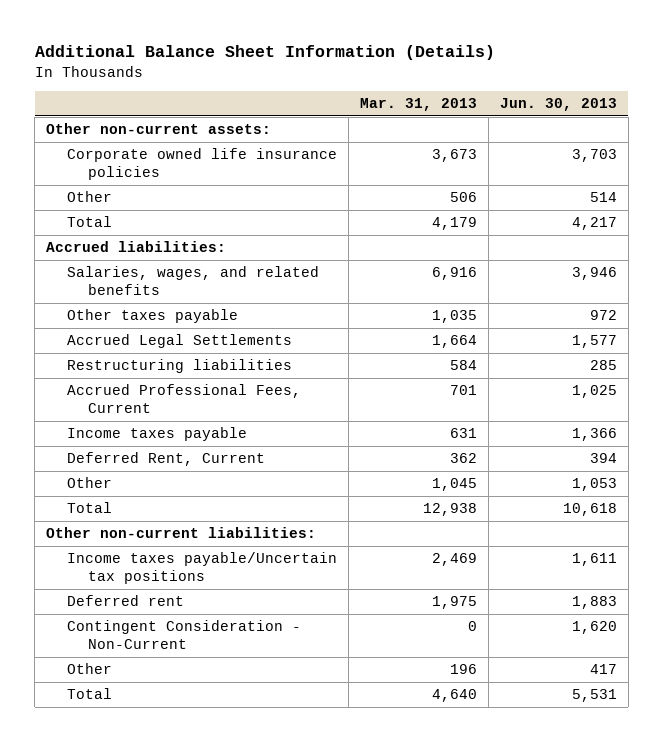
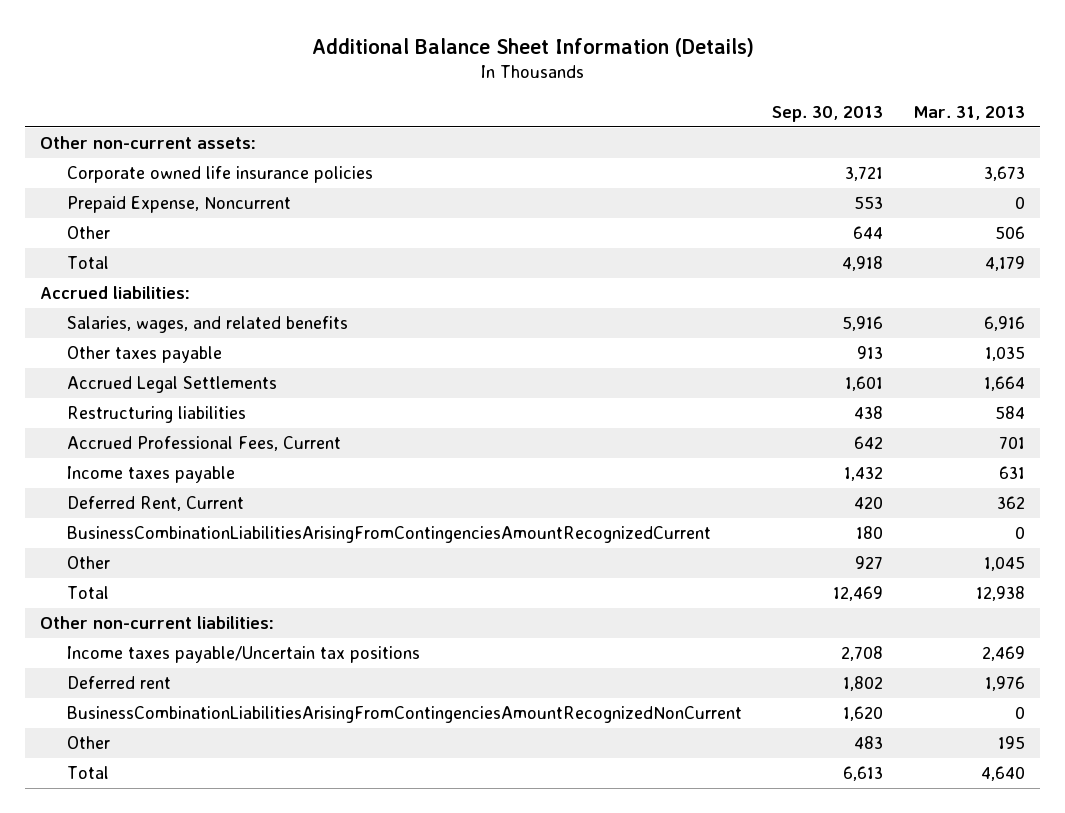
[499,98,617,112] Jun. 30, 2013 -> none
none -> [772,105,884,122] Sep. 30, 2013
none -> [67,196,292,214] Prepaid Expense, Noncurrent
none -> [67,526,712,544] BusinessCombinationLiabilitiesArisingFromContingenciesAmountRecognizedCurrent
[67,620,302,650] Contingent Consideration - Non-Current -> none
[431,596,477,610] 1,975 -> [984,676,1025,692] 1,976
none -> [67,706,743,724] BusinessCombinationLiabilitiesArisingFromContingenciesAmountRecognizedNonCurrent
[449,664,477,675] 196 -> [997,736,1025,750] 195

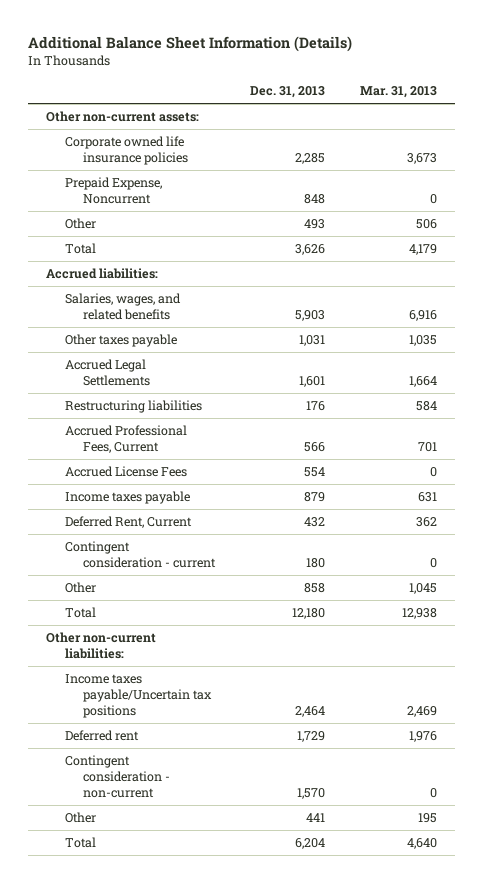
[772,105,884,122] Sep. 30, 2013 -> none
none -> [250,86,326,99] Dec. 31, 2013
none -> [64,466,187,478] Accrued License Fees
[67,526,712,544] BusinessCombinationLiabilitiesArisingFromContingenciesAmountRecognizedCurrent -> [64,541,217,569] Contingent consideration - current
[67,706,743,724] BusinessCombinationLiabilitiesArisingFromContingenciesAmountRecognizedNonCurrent -> [64,755,171,798] Contingent consideration - non-current

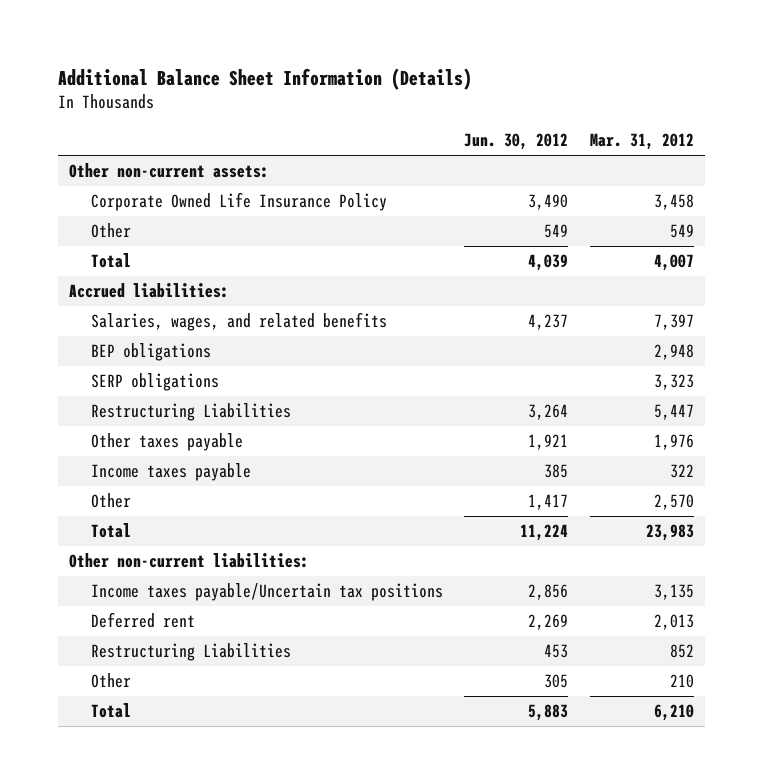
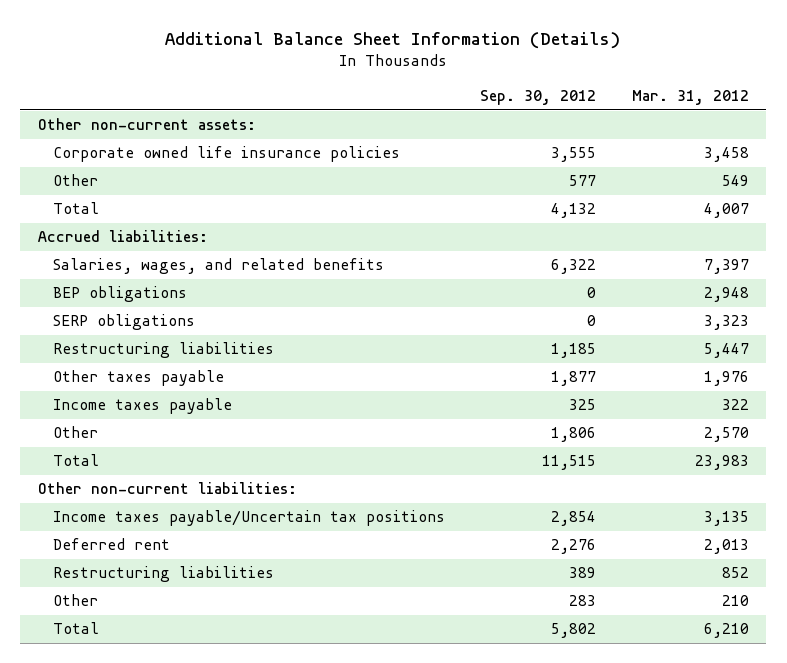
[464,133,569,151] Jun. 30, 2012 -> none
none -> [480,90,597,106] Sep. 30, 2012
[90,192,387,212] Corporate Owned Life Insurance Policy -> [53,146,401,163] Corporate owned life insurance policies
[90,403,291,422] Restructuring Liabilities -> [53,342,275,359] Restructuring liabilities
[90,643,291,662] Restructuring Liabilities -> [53,566,275,583] Restructuring liabilities

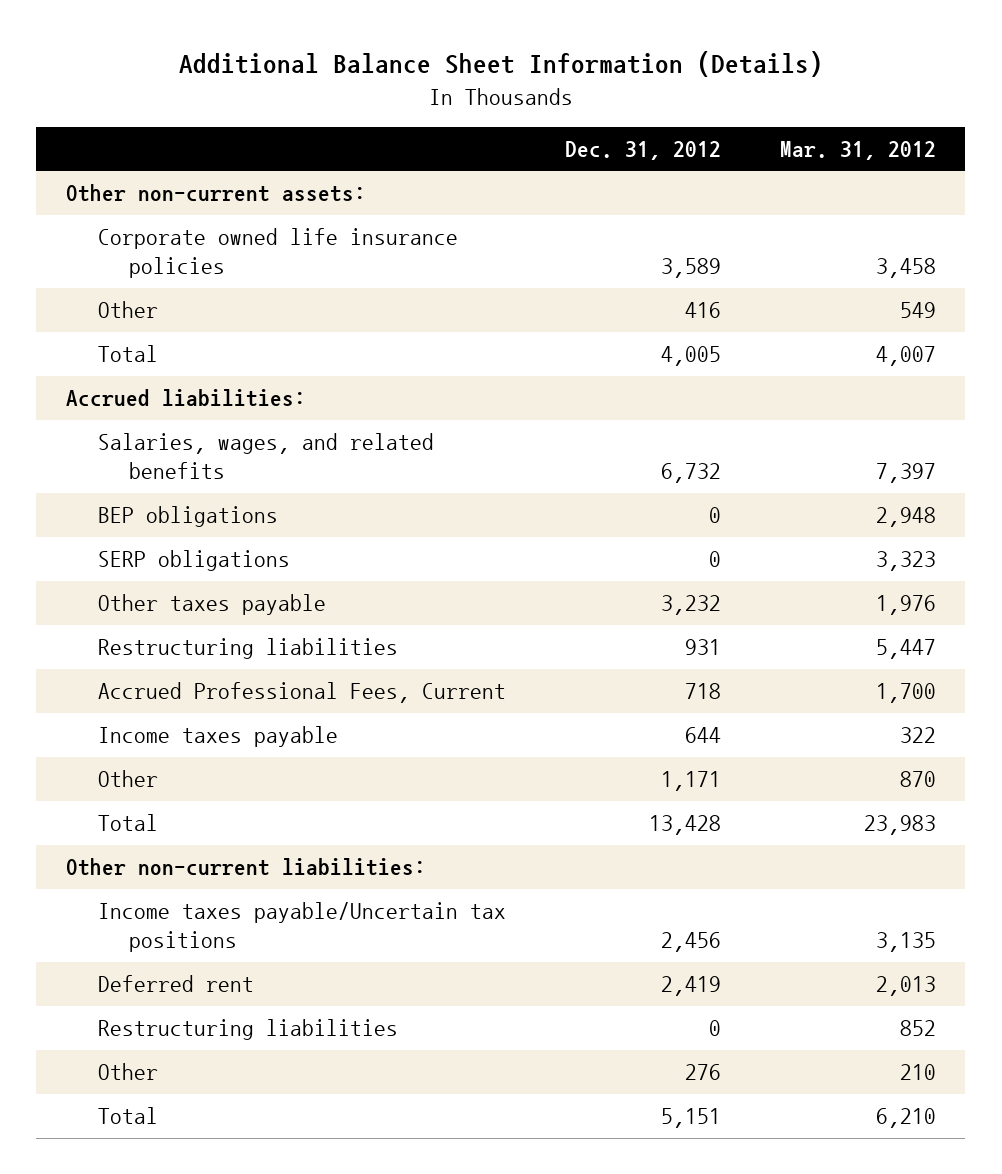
[480,90,597,106] Sep. 30, 2012 -> none
none -> [564,141,721,161] Dec. 31, 2012
[53,342,275,359] Restructuring liabilities -> [97,638,398,660] Restructuring liabilities
none -> [97,682,506,704] Accrued Professional Fees, Current
[703,427,749,443] 2,570 -> [899,771,936,788] 870

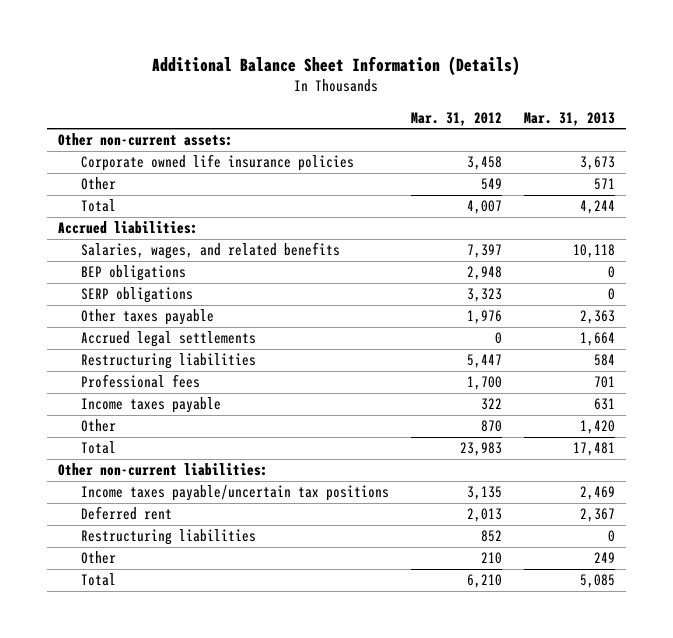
[564,141,721,161] Dec. 31, 2012 -> none
none -> [523,111,615,126] Mar. 31, 2013
none -> [80,331,256,348] Accrued legal settlements
[97,682,506,704] Accrued Professional Fees, Current -> [80,374,200,389] Professional fees
[97,902,506,953] Income taxes payable/Uncertain tax positions -> [80,485,389,502] Income taxes payable/uncertain tax positions

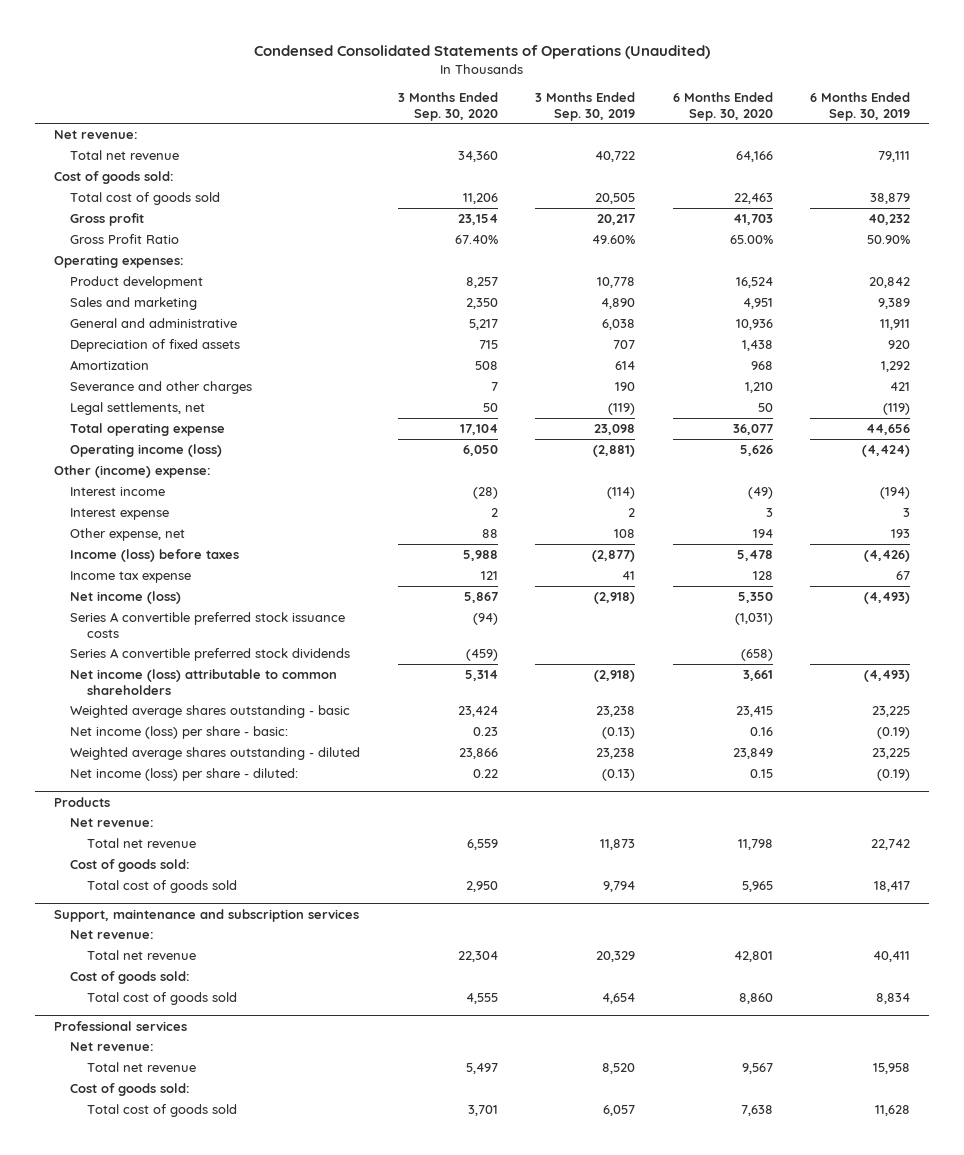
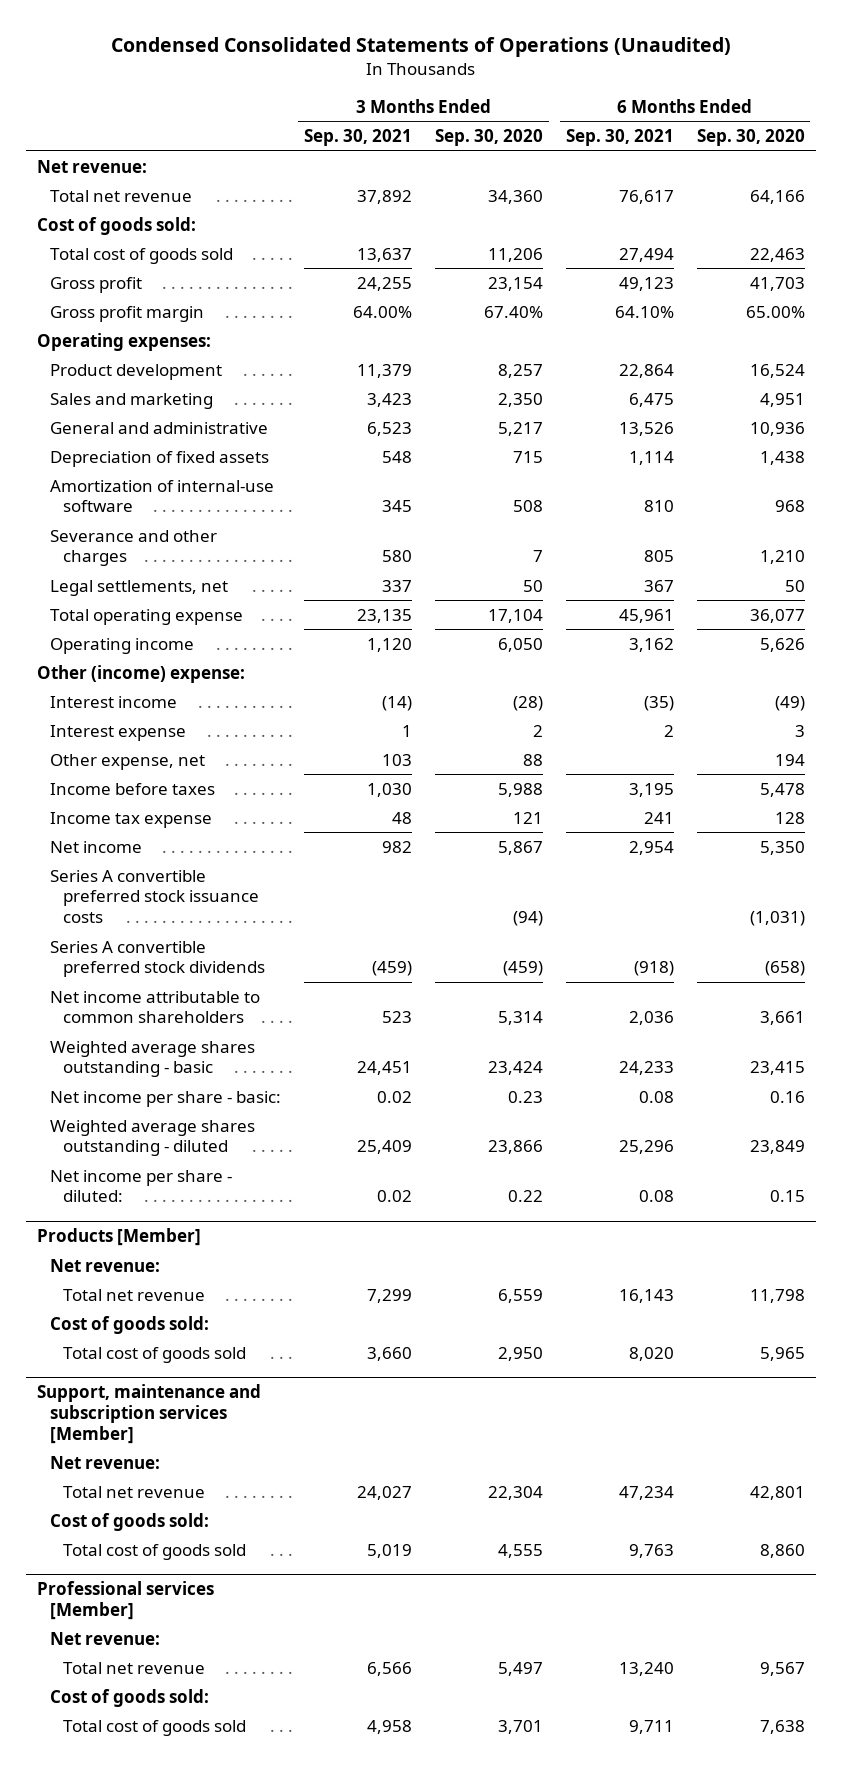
[535,91,636,121] 3 Months Ended Sep. 30, 2019 -> none
[810,91,911,121] 6 Months Ended Sep. 30, 2019 -> none
none -> [304,129,413,147] Sep. 30, 2021
none -> [565,129,674,147] Sep. 30, 2021
[70,233,180,244] Gross Profit Ratio -> [50,305,205,322] Gross profit margin
[70,359,150,370] Amortization -> [50,479,275,513] Amortization of internal-use software
[70,443,223,457] Operating income (loss) -> [50,637,195,654] Operating income
[70,548,240,562] Income (loss) before taxes -> [50,782,216,795] Income before taxes
[70,590,182,604] Net income (loss) -> [50,840,143,853] Net income
[70,668,338,695] Net income (loss) attributable to common shareholders -> [50,990,261,1024] Net income attributable to common shareholders
[70,725,289,739] Net income (loss) per share - basic: -> [50,1090,282,1107] Net income per share - basic:
[70,767,299,781] Net income (loss) per share - diluted: -> [50,1169,233,1203] Net income per share - diluted:
[54,796,111,807] Products -> [37,1228,202,1247] Products [Member]
[54,908,360,922] Support, maintenance and subscription services -> [37,1384,262,1444] Support, maintenance and subscription services [Member]
[54,1020,188,1031] Professional services -> [37,1581,215,1620] Professional services [Member]

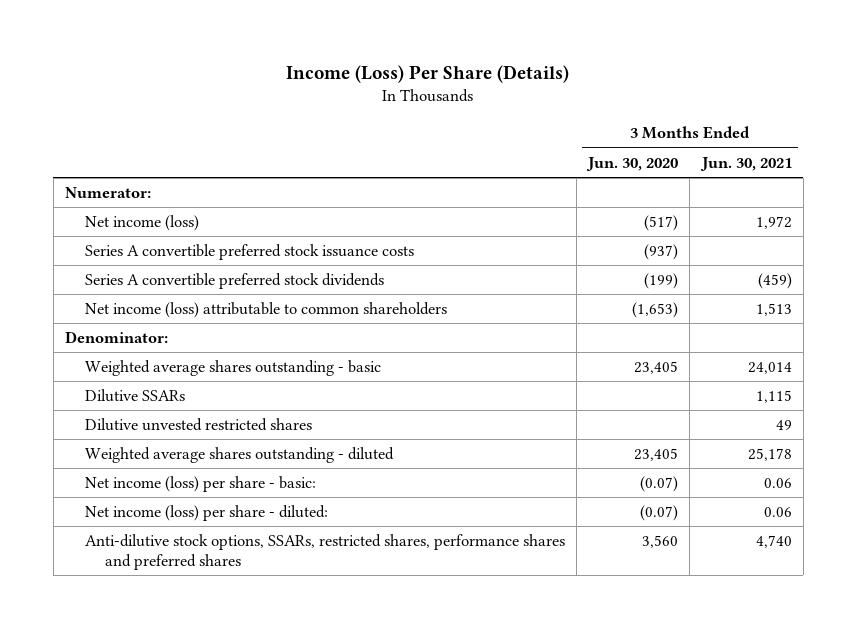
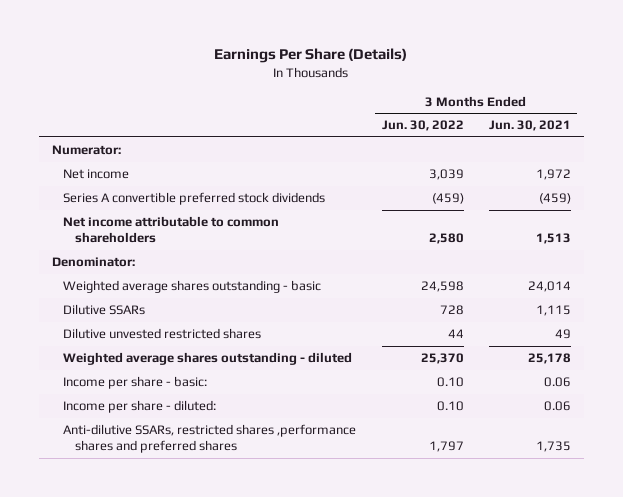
[286,64,570,83] Income (Loss) Per Share (Details) -> [214,48,408,64] Earnings Per Share (Details)
[586,156,679,171] Jun. 30, 2020 -> none
none -> [381,120,464,132] Jun. 30, 2022
[84,244,414,261] Series A convertible preferred stock issuance costs -> none
[84,215,199,232] Net income (loss) -> [63,169,130,180] Net income
[84,302,447,319] Net income (loss) attributable to common shareholders -> [63,216,280,243] Net income attributable to common shareholders
[84,476,316,493] Net income (loss) per share - basic: -> [63,376,208,390] Income per share - basic:
[84,505,328,522] Net income (loss) per share - diluted: -> [63,400,217,414] Income per share - diluted:
[84,534,565,570] Anti-dilutive stock options, SSARs, restricted shares, performance shares and preferred shares -> [63,424,357,453] Anti-dilutive SSARs, restricted shares ,performance shares and preferred shares
[755,535,792,549] 4,740 -> [535,440,571,452] 1,735

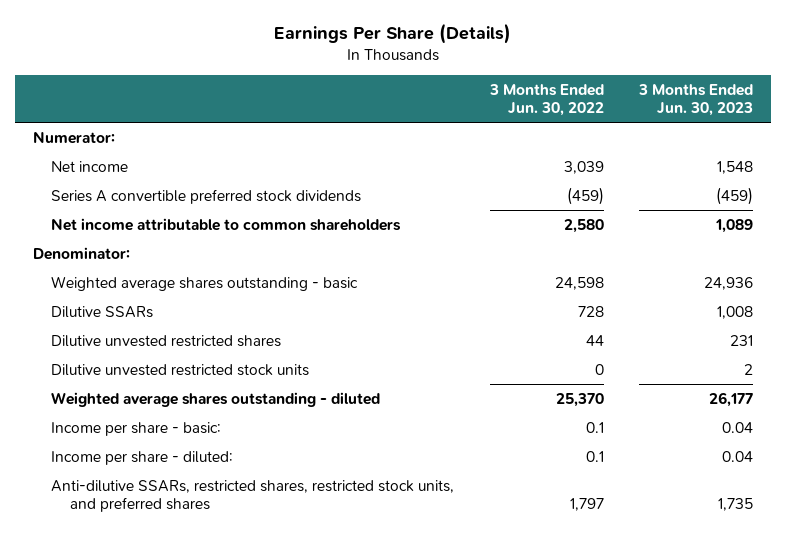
[488,120,571,132] Jun. 30, 2021 -> none
none -> [637,83,753,117] 3 Months Ended Jun. 30, 2023
none -> [51,363,310,376] Dilutive unvested restricted stock units
[436,377,464,388] 0.10 -> [585,421,604,433] 0.1
[436,401,464,412] 0.10 -> [585,450,604,462] 0.1
[63,424,357,453] Anti-dilutive SSARs, restricted shares ,performance shares and preferred shares -> [51,479,455,512] Anti-dilutive SSARs, restricted shares, restricted stock units, and preferred shares

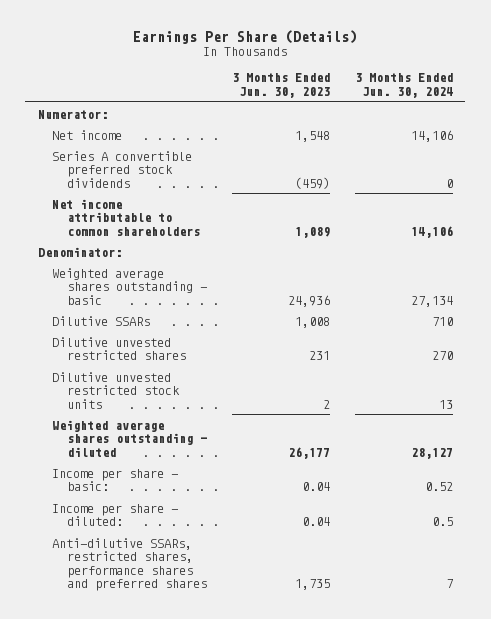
[488,83,604,117] 3 Months Ended Jun. 30, 2022 -> none
none -> [354,73,453,98] 3 Months Ended Jun. 30, 2024
[51,479,455,512] Anti-dilutive SSARs, restricted shares, restricted stock units, and preferred shares -> [52,537,207,592] Anti-dilutive SSARs, restricted shares, performance shares and preferred shares

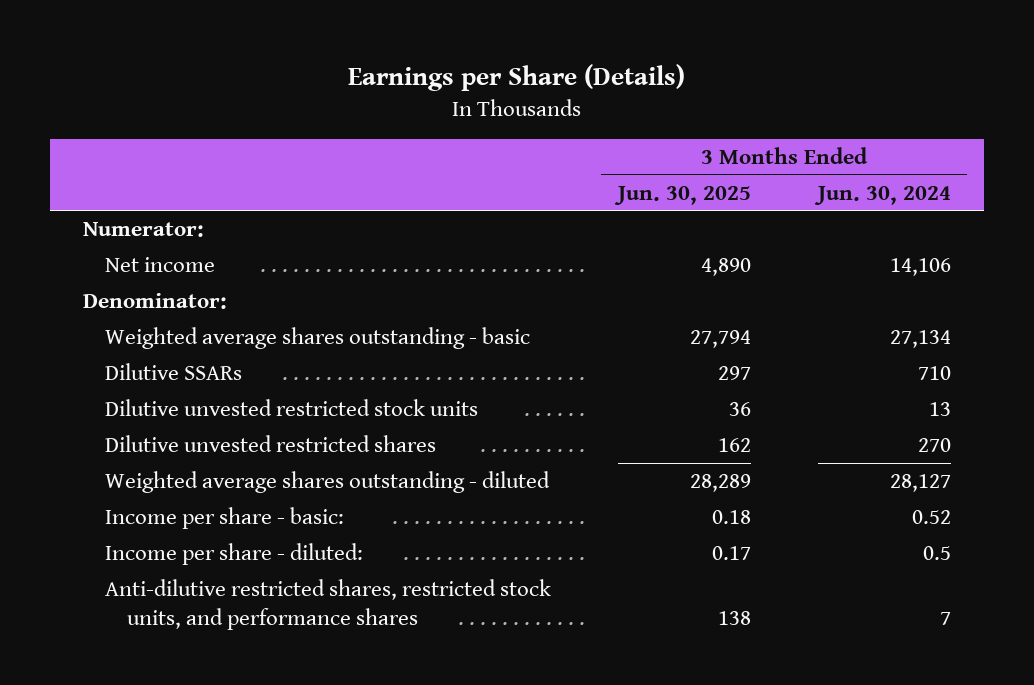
[133,29,358,44] Earnings Per Share (Details) -> [347,64,685,92] Earnings per Share (Details)
[231,73,330,98] 3 Months Ended Jun. 30, 2023 -> none
none -> [613,185,751,205] Jun. 30, 2025
[52,150,193,188] Series A convertible preferred stock dividends -> none
[52,198,200,236] Net income attributable to common shareholders -> none
[52,336,186,361] Dilutive unvested restricted shares -> [105,434,437,452] Dilutive unvested restricted shares
[52,537,207,592] Anti-dilutive SSARs, restricted shares, performance shares and preferred shares -> [105,578,552,630] Anti-dilutive restricted shares, restricted stock units, and performance shares

